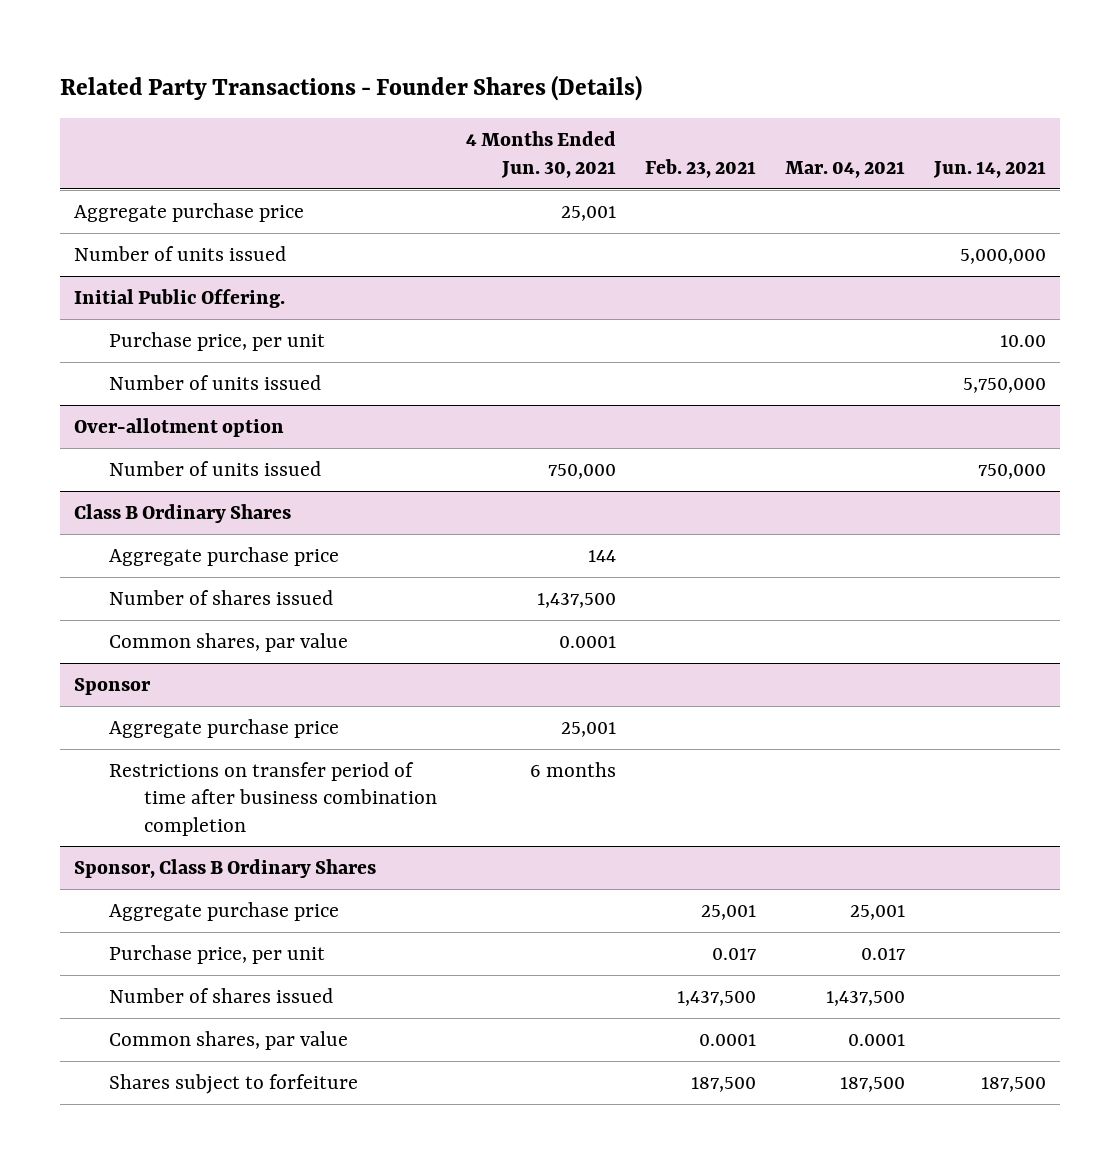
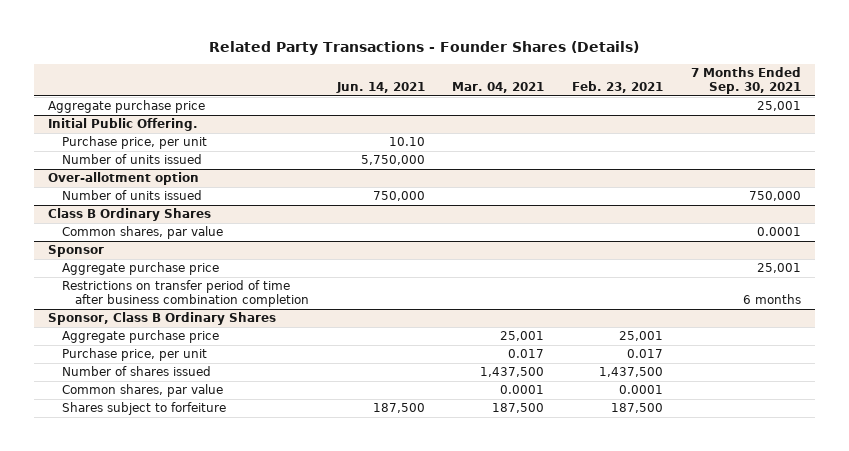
[466,131,617,178] 4 Months Ended Jun. 30, 2021 -> none
none -> [690,67,801,94] 7 Months Ended Sep. 30, 2021
[74,245,287,261] Number of units issued -> none
[999,334,1046,347] 10.00 -> [388,137,425,147] 10.10
[109,546,340,566] Aggregate purchase price -> none
[109,589,334,605] Number of shares issued -> none

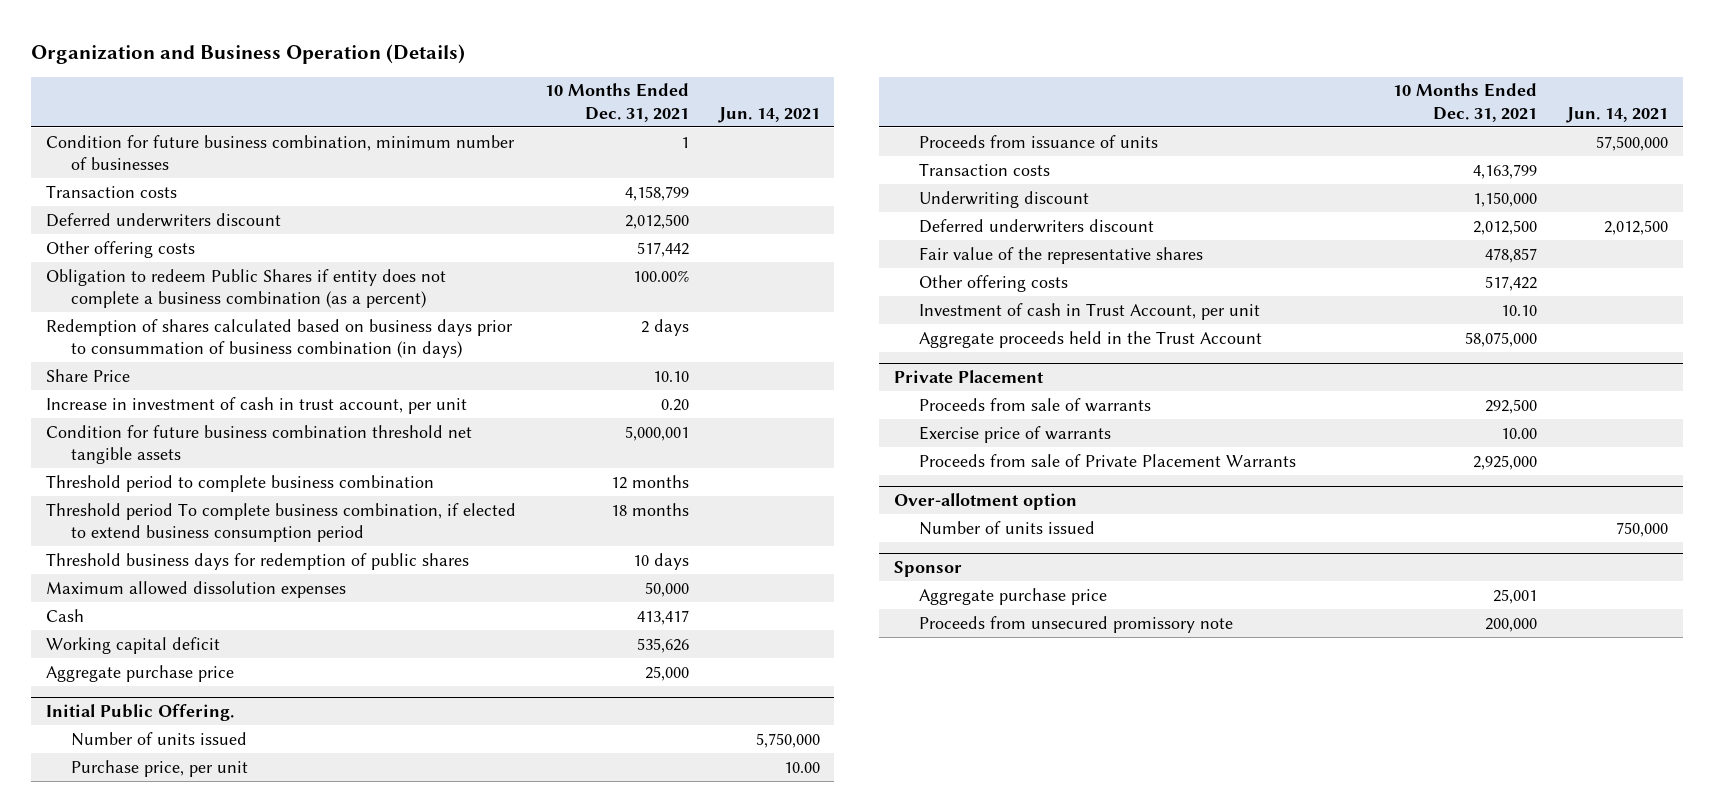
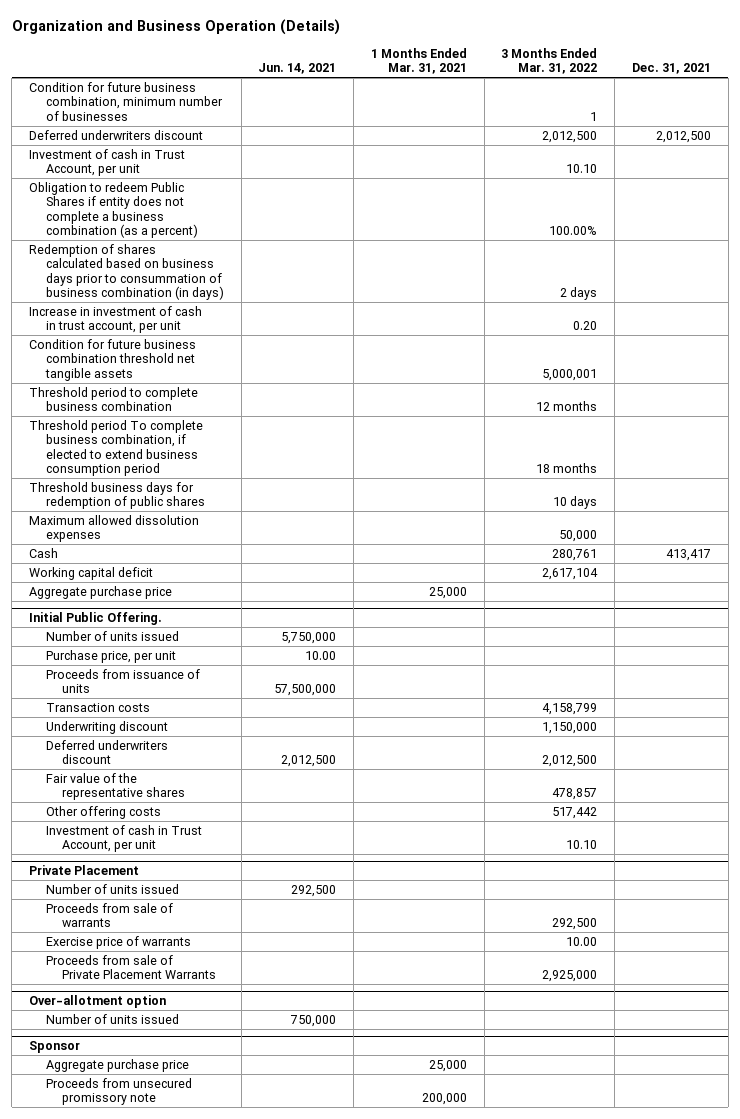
[545,83,690,122] 10 Months Ended Dec. 31, 2021 -> none
none -> [370,47,467,75] 1 Months Ended Mar. 31, 2021
none -> [501,47,598,75] 3 Months Ended Mar. 31, 2022
none -> [631,63,711,75] Dec. 31, 2021
[45,184,177,198] Transaction costs -> none
[45,240,195,258] Other offering costs -> none
none -> [29,148,186,177] Investment of cash in Trust Account, per unit
[45,368,130,382] Share Price -> none
[918,330,1262,348] Aggregate proceeds held in the Trust Account -> none
none -> [45,883,179,894] Number of units issued

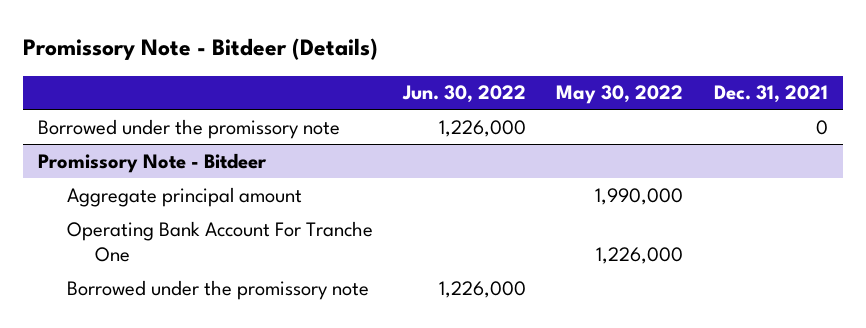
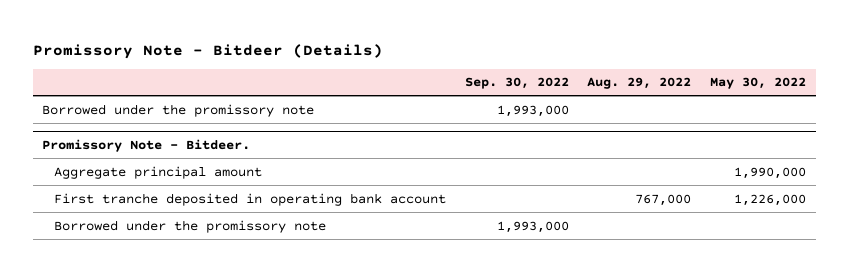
[402,85,527,104] Jun. 30, 2022 -> none
[713,85,828,104] Dec. 31, 2021 -> none
none -> [464,77,569,90] Sep. 30, 2022
none -> [587,77,692,90] Aug. 29, 2022
[38,152,268,173] Promissory Note - Bitdeer -> [42,138,251,152] Promissory Note - Bitdeer.
[66,220,373,263] Operating Bank Account For Tranche One -> [53,192,446,206] First tranche deposited in operating bank account

